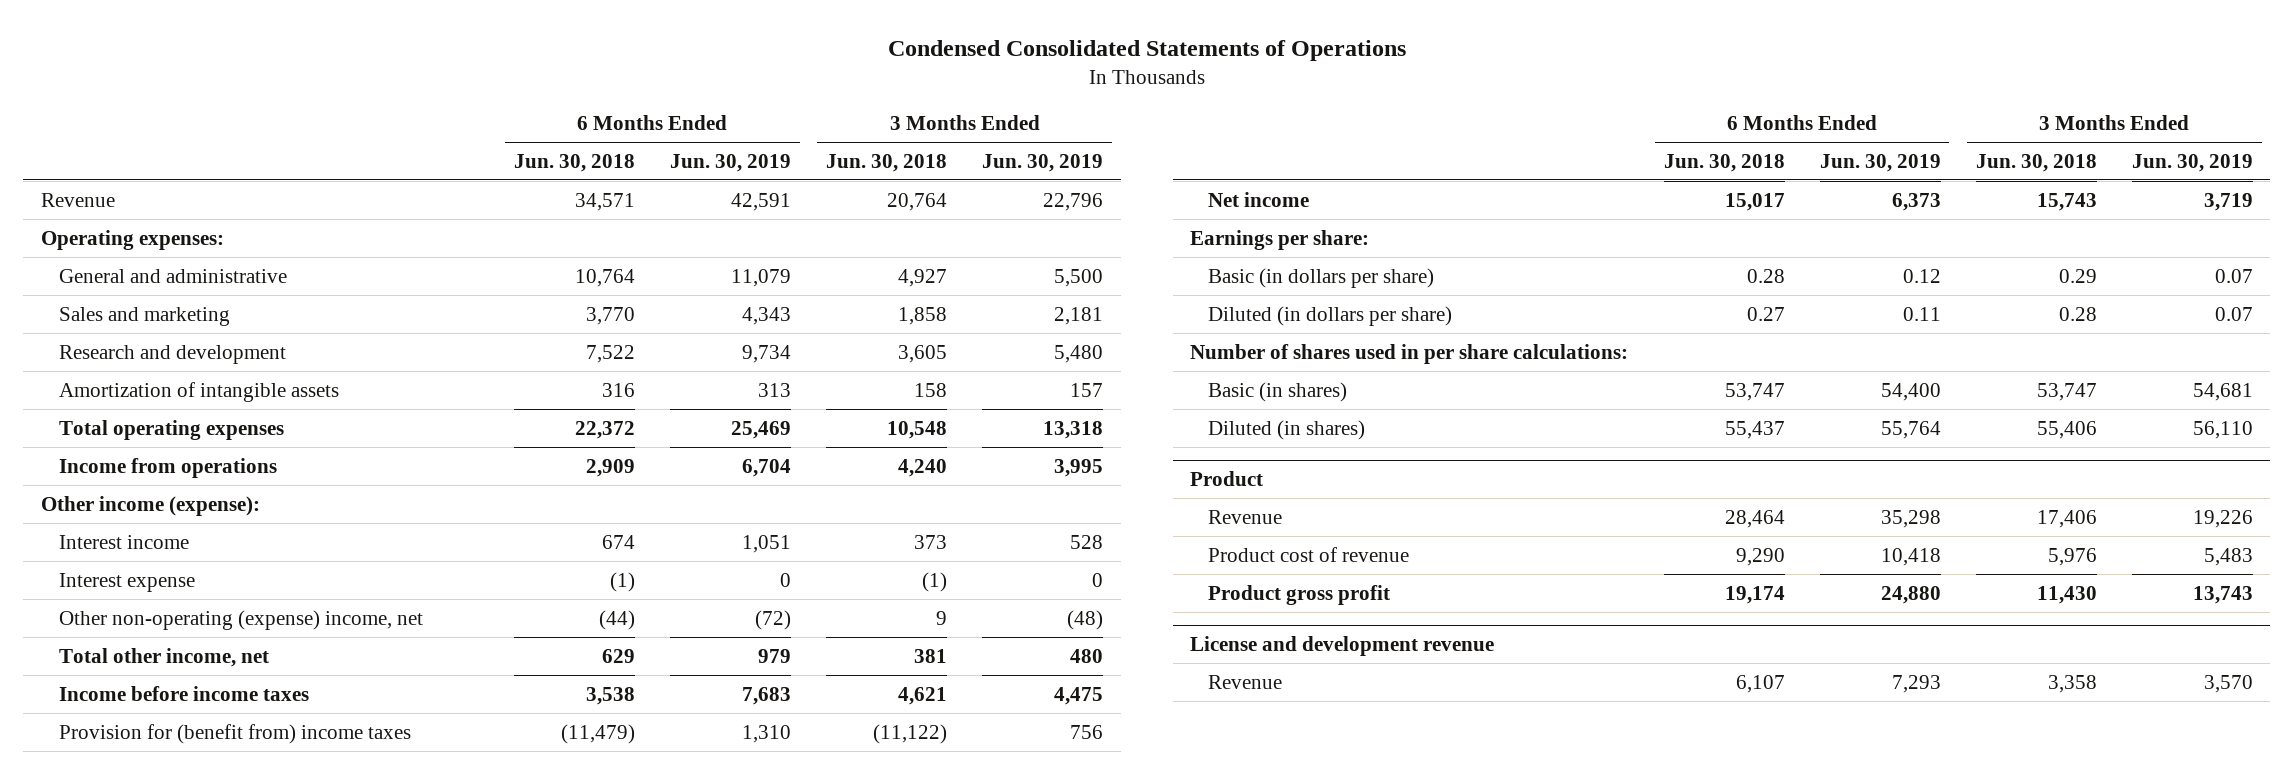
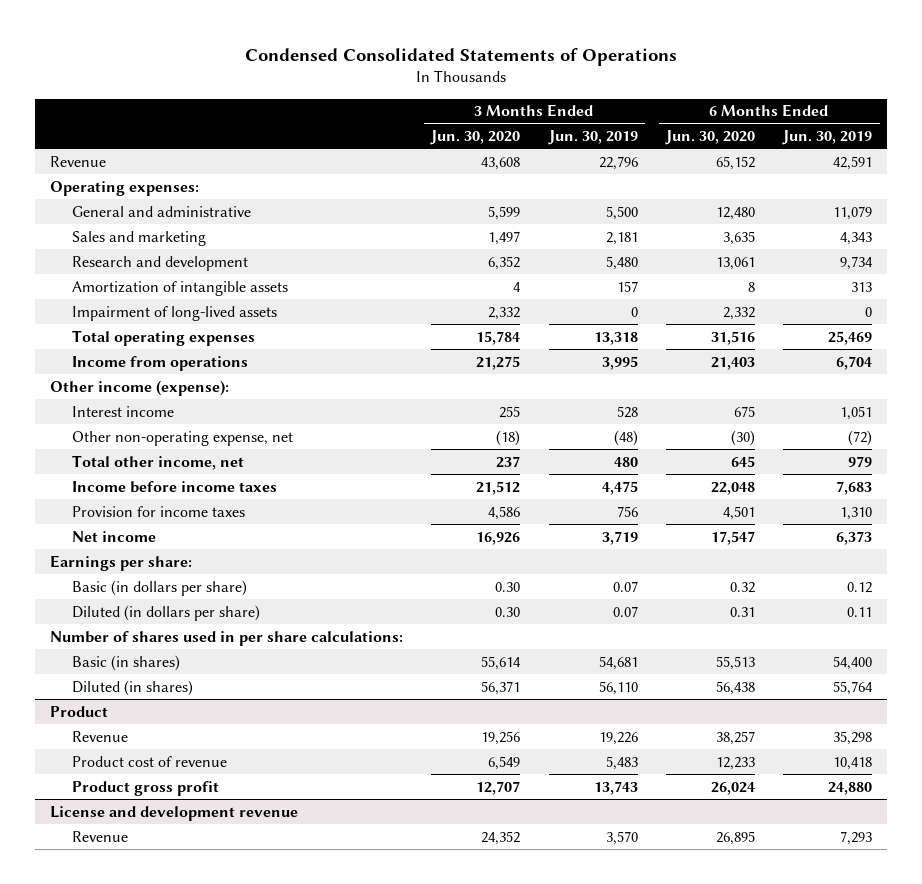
[513,153,635,172] Jun. 30, 2018 -> none
[826,153,948,172] Jun. 30, 2018 -> none
none -> [430,129,521,145] Jun. 30, 2020
none -> [664,129,755,145] Jun. 30, 2020
none -> [71,305,277,321] Impairment of long-lived assets
[58,572,195,592] Interest expense -> none
[58,609,423,630] Other non-operating (expense) income, net -> [71,430,293,446] Other non-operating expense, net
[58,723,411,744] Provision for (benefit from) income taxes -> [71,505,245,517] Provision for income taxes

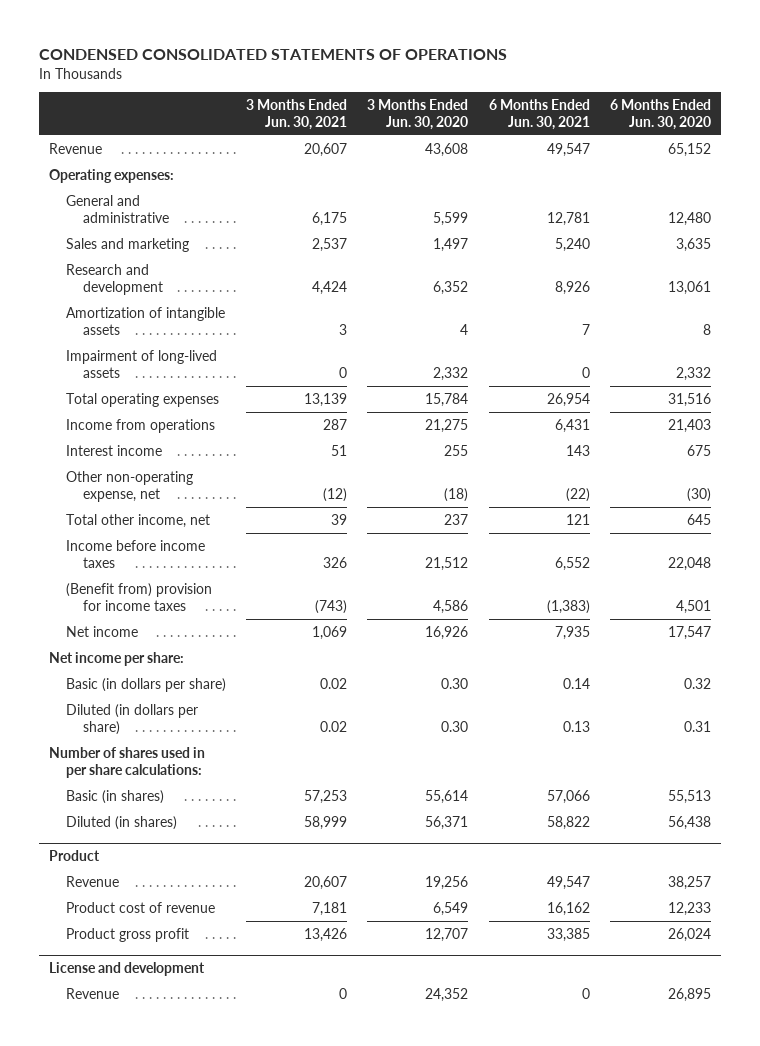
[245,47,678,66] Condensed Consolidated Statements of Operations -> [39,49,508,61] CONDENSED CONSOLIDATED STATEMENTS OF OPERATIONS
[547,129,638,145] Jun. 30, 2019 -> none
[782,129,873,145] Jun. 30, 2019 -> none
none -> [246,98,348,130] 3 Months Ended Jun. 30, 2021
none -> [488,98,590,130] 6 Months Ended Jun. 30, 2021
[49,379,229,396] Other income (expense): -> none
[71,505,245,517] Provision for income taxes -> [66,582,213,611] (Benefit from) provision for income taxes
[49,554,192,571] Earnings per share: -> [49,651,185,666] Net income per share:
[49,805,298,821] License and development revenue -> [49,962,206,977] License and development

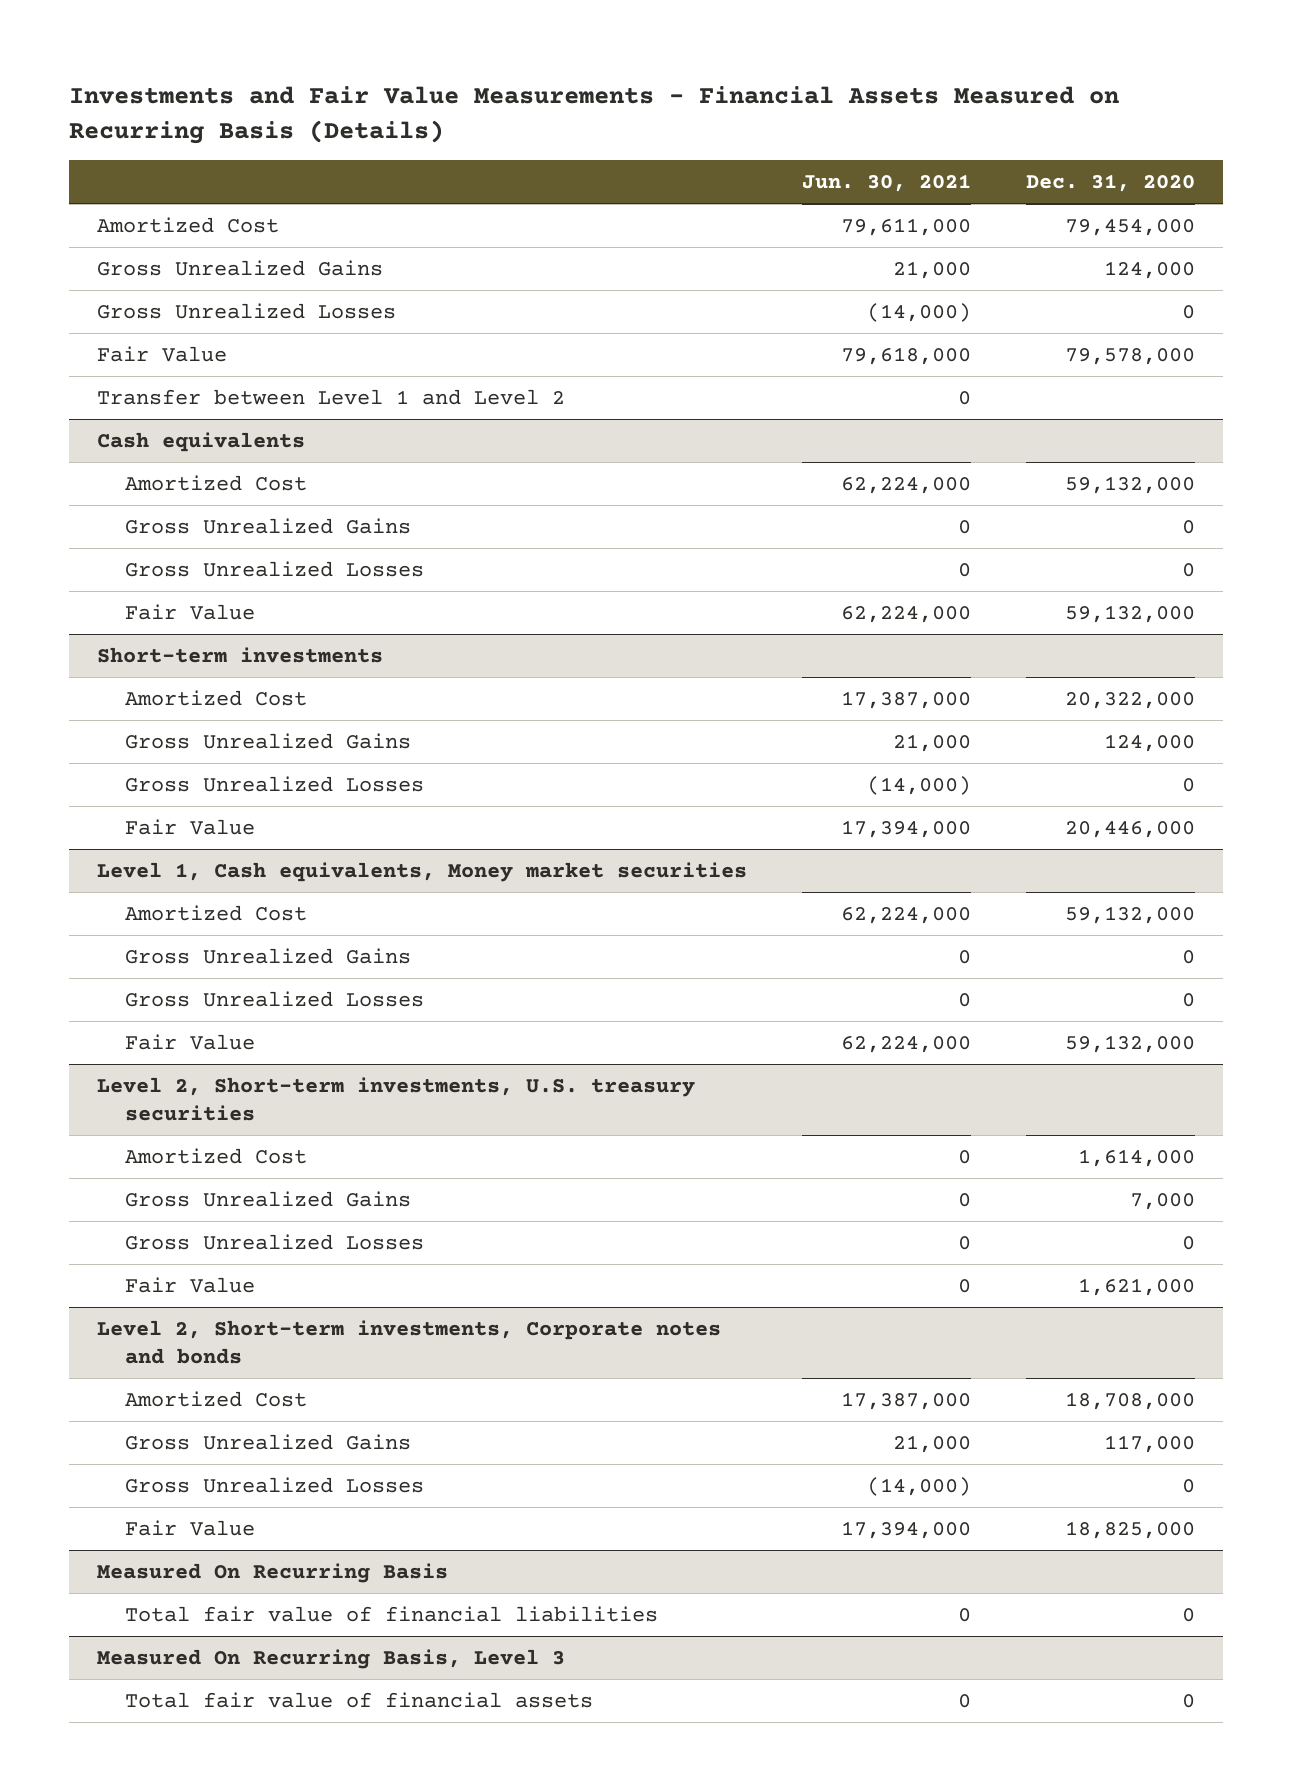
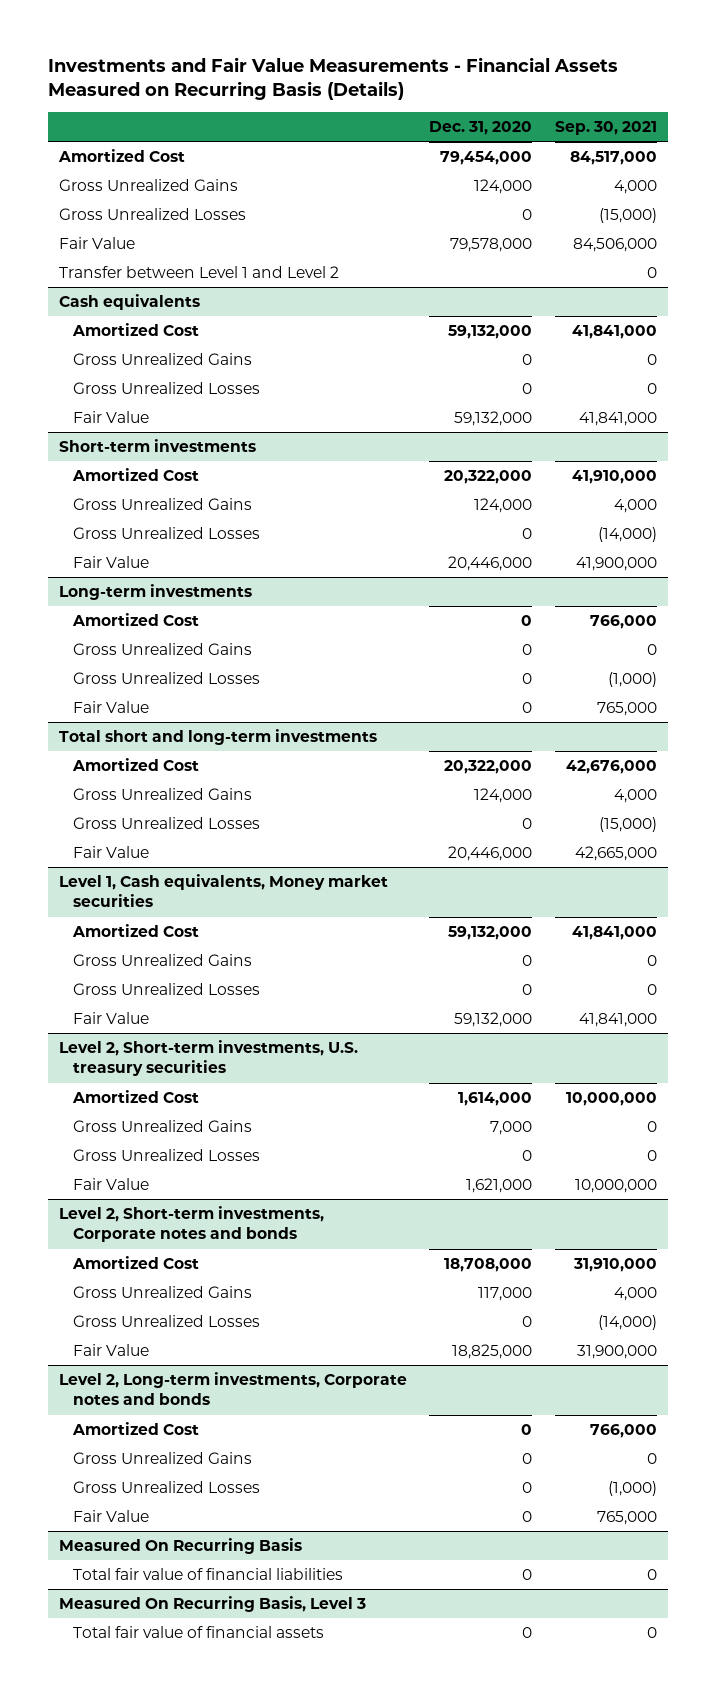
[801,174,971,193] Jun. 30, 2021 -> none
none -> [554,121,657,136] Sep. 30, 2021
none -> [58,584,252,601] Long-term investments
none -> [72,613,200,627] Amortized Cost
none -> [73,643,253,656] Gross Unrealized Gains
none -> [73,672,261,685] Gross Unrealized Losses
none -> [73,701,150,714] Fair Value
none -> [58,729,377,746] Total short and long-term investments
none -> [72,758,200,772] Amortized Cost
none -> [73,788,253,801] Gross Unrealized Gains
none -> [73,817,261,830] Gross Unrealized Losses
none -> [73,846,150,859] Fair Value
none -> [58,1372,407,1406] Level 2, Long-term investments, Corporate notes and bonds
none -> [72,1422,200,1436] Amortized Cost
none -> [73,1452,253,1465] Gross Unrealized Gains
none -> [73,1481,261,1494] Gross Unrealized Losses
none -> [73,1510,150,1523] Fair Value

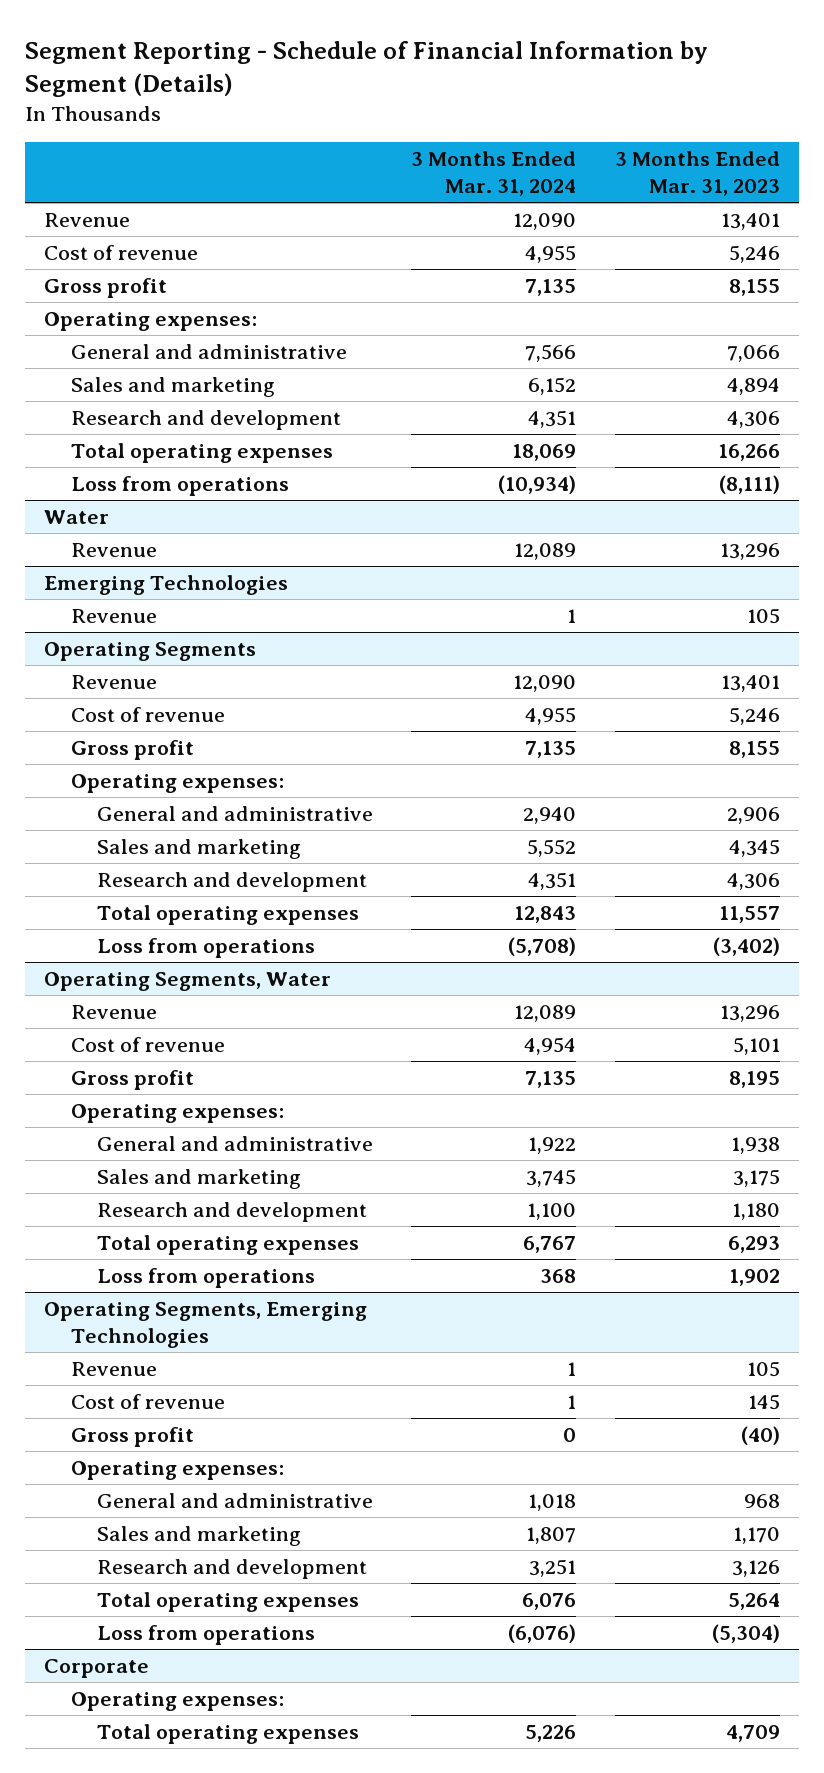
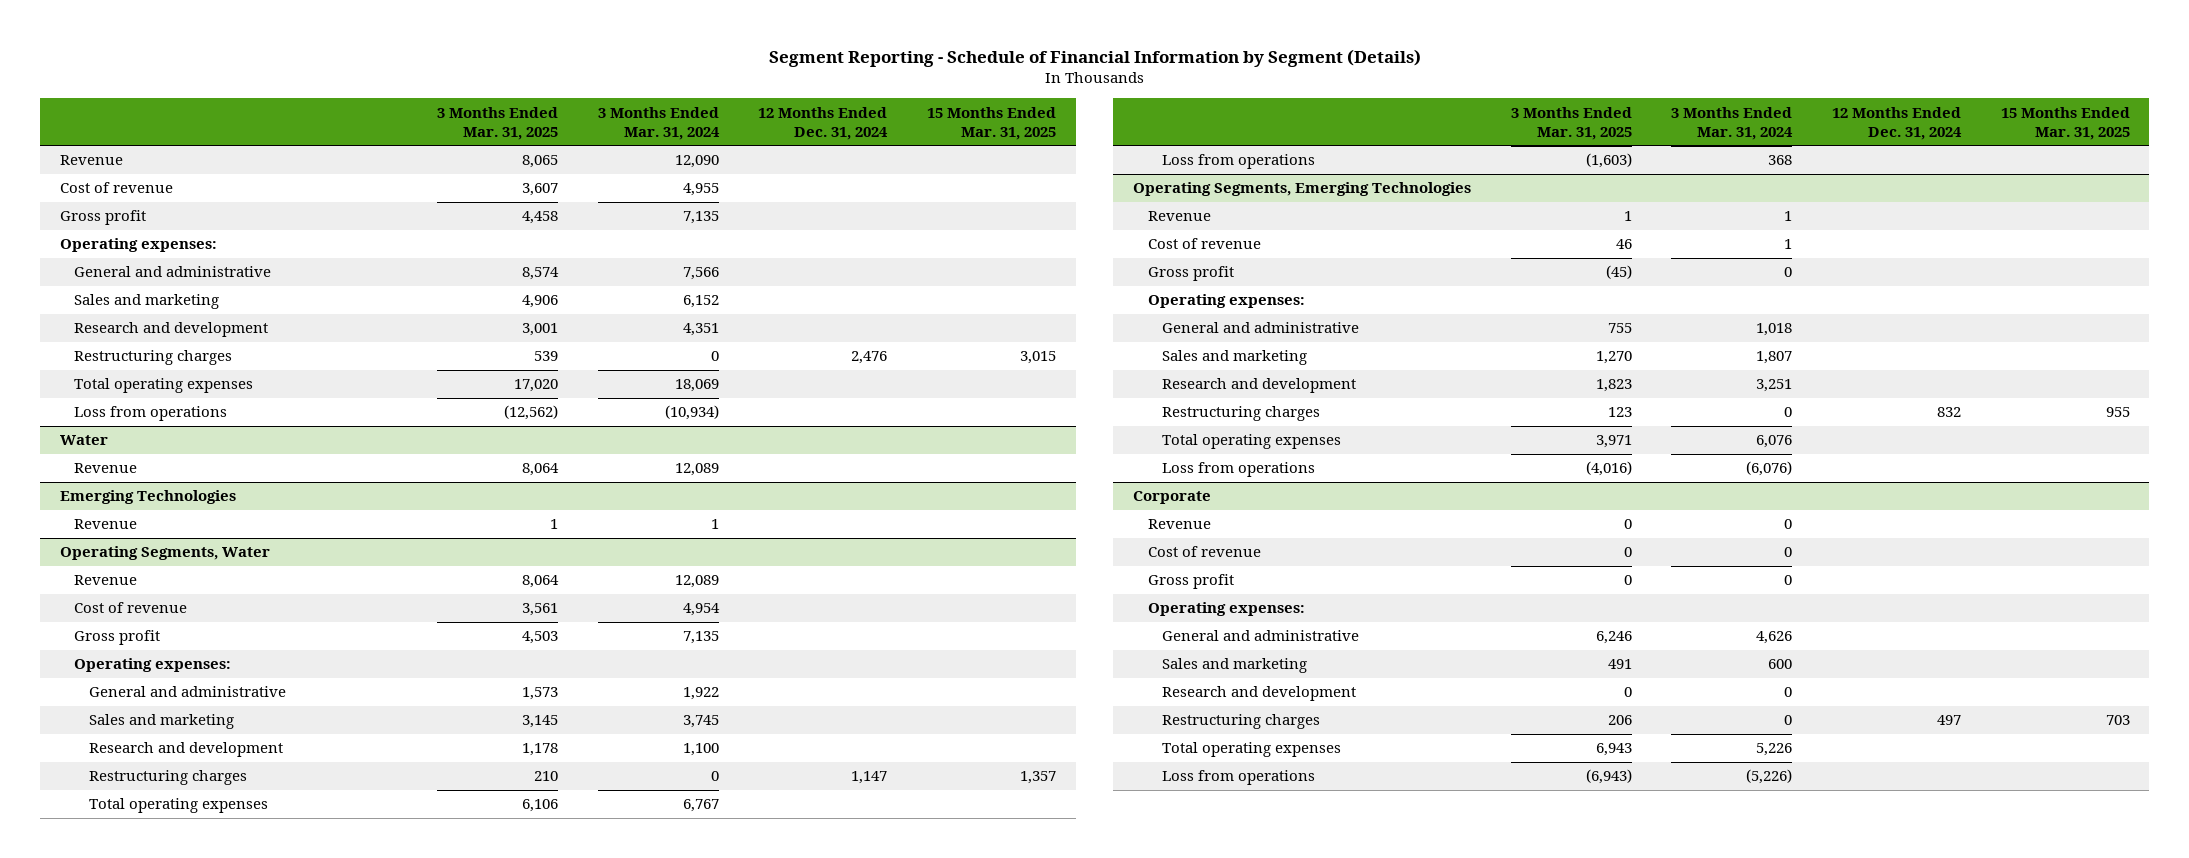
[614,151,780,197] 3 Months Ended Mar. 31, 2023 -> none
none -> [437,106,559,140] 3 Months Ended Mar. 31, 2025
none -> [758,106,889,140] 12 Months Ended Dec. 31, 2024
none -> [927,106,1057,140] 15 Months Ended Mar. 31, 2025
none -> [74,350,233,366] Restructuring charges
[44,642,257,662] Operating Segments -> none
[70,675,157,690] Revenue -> none
[70,707,225,723] Cost of revenue -> none
[70,740,194,761] Gross profit -> none
[70,774,284,794] Operating expenses: -> none
[97,806,374,822] General and administrative -> none
[97,839,302,860] Sales and marketing -> none
[97,872,368,893] Research and development -> none
[97,905,360,926] Total operating expenses -> none
[97,938,316,959] Loss from operations -> none
none -> [88,770,247,786] Restructuring charges
none -> [1162,406,1321,422] Restructuring charges
none -> [1147,519,1211,530] Revenue
none -> [1147,546,1261,558] Cost of revenue
none -> [1147,574,1234,590] Gross profit
none -> [1162,630,1360,642] General and administrative
none -> [1162,658,1308,674] Sales and marketing
none -> [1162,686,1357,702] Research and development
none -> [1162,714,1321,730] Restructuring charges
none -> [1162,770,1316,786] Loss from operations

